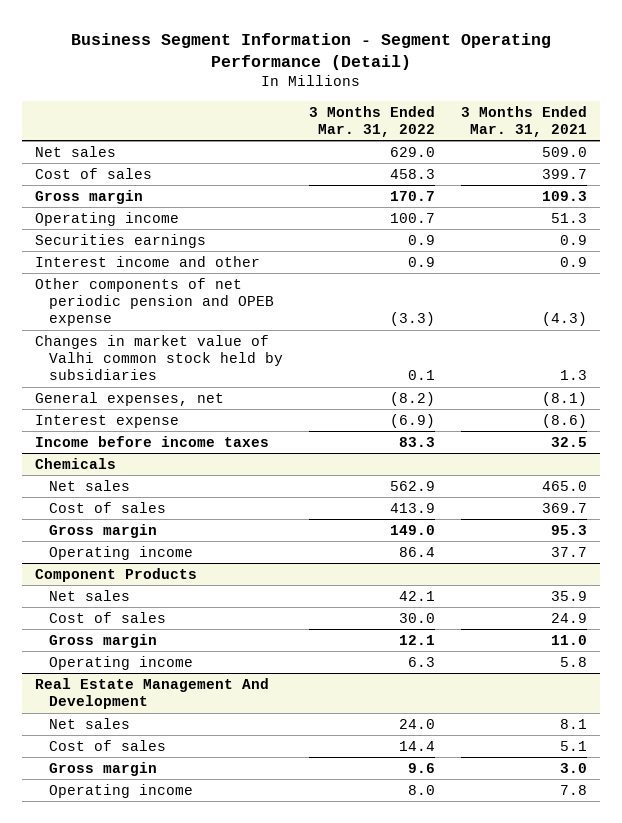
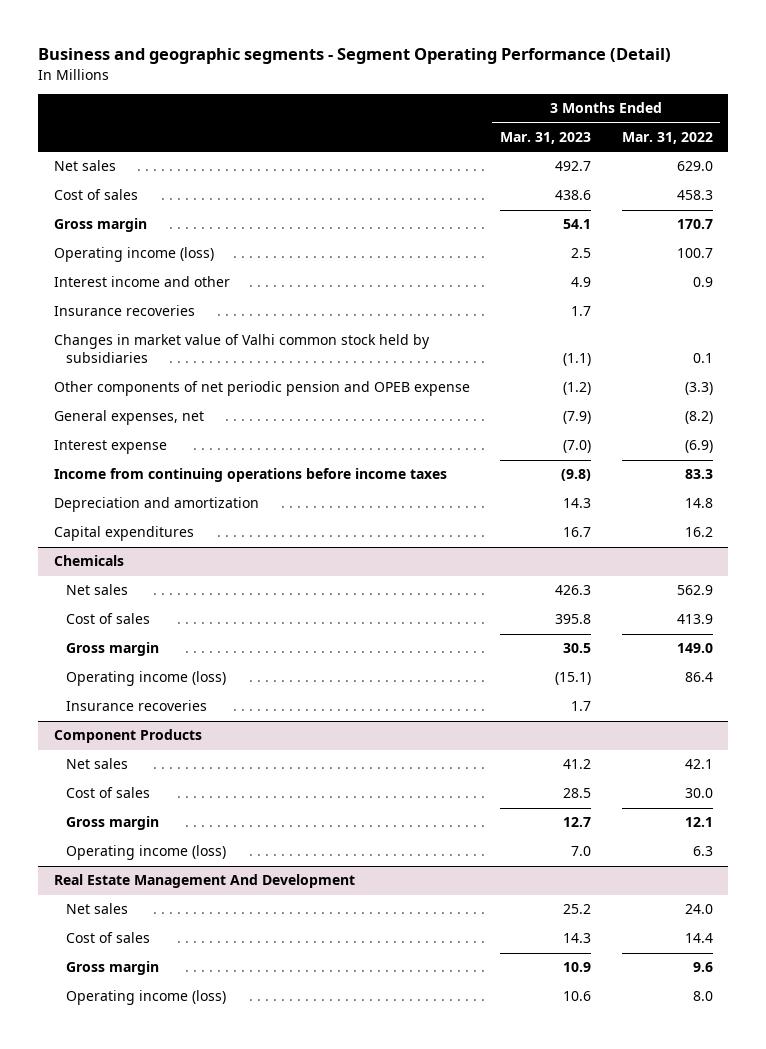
[70,32,551,70] Business Segment Information - Segment Operating Performance (Detail) -> [38,48,672,65] Business and geographic segments - Segment Operating Performance (Detail)
[460,105,587,137] 3 Months Ended Mar. 31, 2021 -> none
none -> [500,131,592,144] Mar. 31, 2023
[35,233,207,248] Securities earnings -> none
[35,211,180,226] Operating income -> [53,247,214,263] Operating income (loss)
none -> [53,305,195,317] Insurance recoveries
[35,277,275,327] Other components of net periodic pension and OPEB expense -> [53,381,470,397] Other components of net periodic pension and OPEB expense
[35,435,270,447] Income before income taxes -> [53,468,447,483] Income from continuing operations before income taxes
none -> [53,497,259,513] Depreciation and amortization
none -> [53,526,194,542] Capital expenditures
[49,545,194,560] Operating income -> [65,671,226,687] Operating income (loss)
none -> [65,700,207,712] Insurance recoveries
[49,655,194,670] Operating income -> [65,845,226,861] Operating income (loss)
[49,783,194,798] Operating income -> [65,990,226,1006] Operating income (loss)

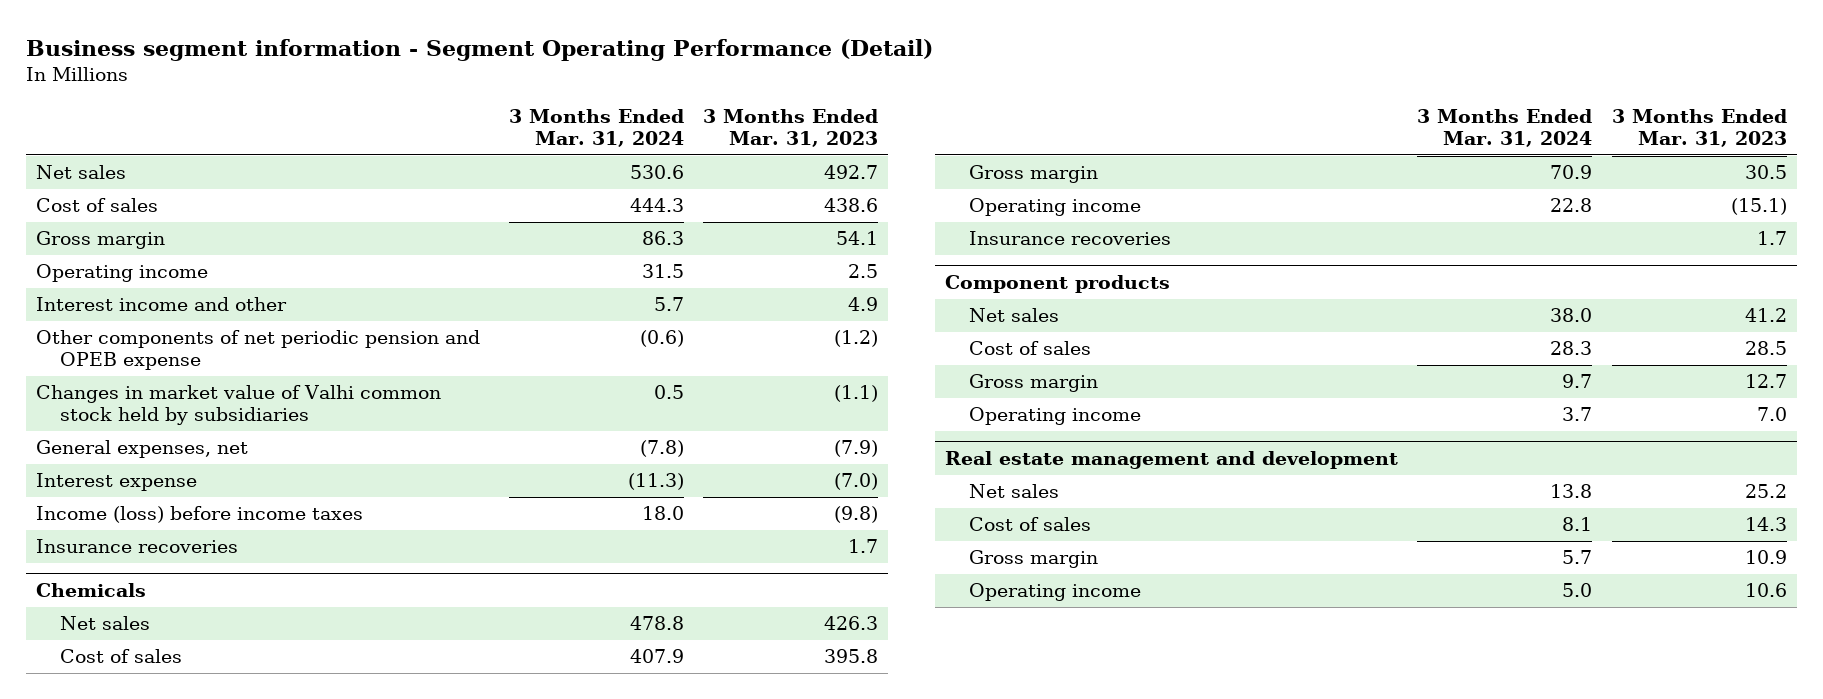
[38,48,672,65] Business and geographic segments - Segment Operating Performance (Detail) -> [26,38,934,61] Business segment information - Segment Operating Performance (Detail)
[621,131,713,144] Mar. 31, 2022 -> none
none -> [508,109,684,148] 3 Months Ended Mar. 31, 2024
[53,247,214,263] Operating income (loss) -> [36,264,209,283] Operating income
[53,334,430,364] Changes in market value of Valhi common stock held by subsidiaries -> [36,385,442,426] Changes in market value of Valhi common stock held by subsidiaries
[53,497,259,513] Depreciation and amortization -> none
[53,526,194,542] Capital expenditures -> none
[53,468,447,483] Income from continuing operations before income taxes -> [36,506,364,524] Income (loss) before income taxes
[53,305,195,317] Insurance recoveries -> [36,539,239,554] Insurance recoveries
[65,671,226,687] Operating income (loss) -> [968,198,1141,217] Operating income
[53,729,202,744] Component Products -> [944,275,1170,294] Component products
[65,845,226,861] Operating income (loss) -> [968,407,1141,426] Operating income
[53,874,355,889] Real Estate Management And Development -> [944,451,1398,470] Real estate management and development
[65,990,226,1006] Operating income (loss) -> [968,583,1141,602] Operating income

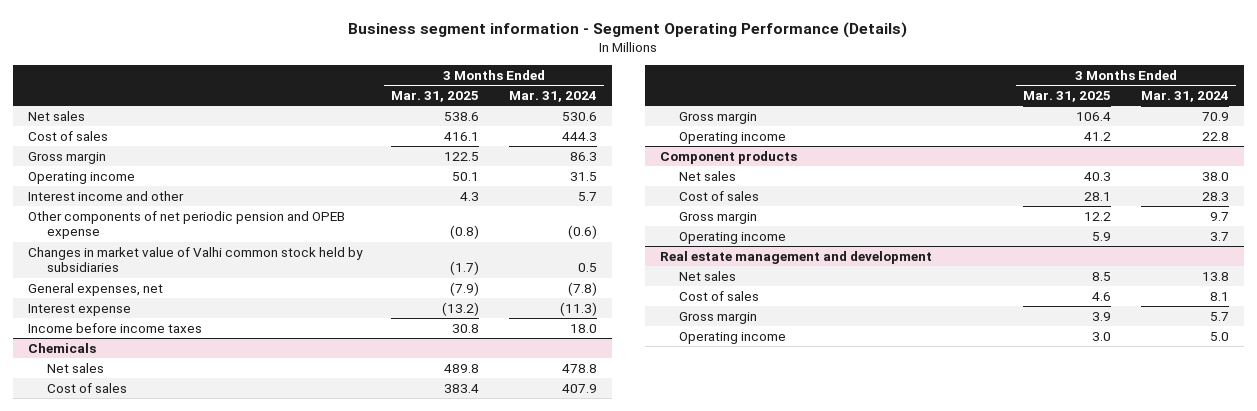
[26,38,934,61] Business segment information - Segment Operating Performance (Detail) -> [348,21,908,38] Business segment information - Segment Operating Performance (Details)
[703,109,879,148] 3 Months Ended Mar. 31, 2023 -> none
none -> [391,90,480,102] Mar. 31, 2025
[36,539,239,554] Insurance recoveries -> none
[36,506,364,524] Income (loss) before income taxes -> [27,322,202,333] Income before income taxes
[968,231,1171,246] Insurance recoveries -> none

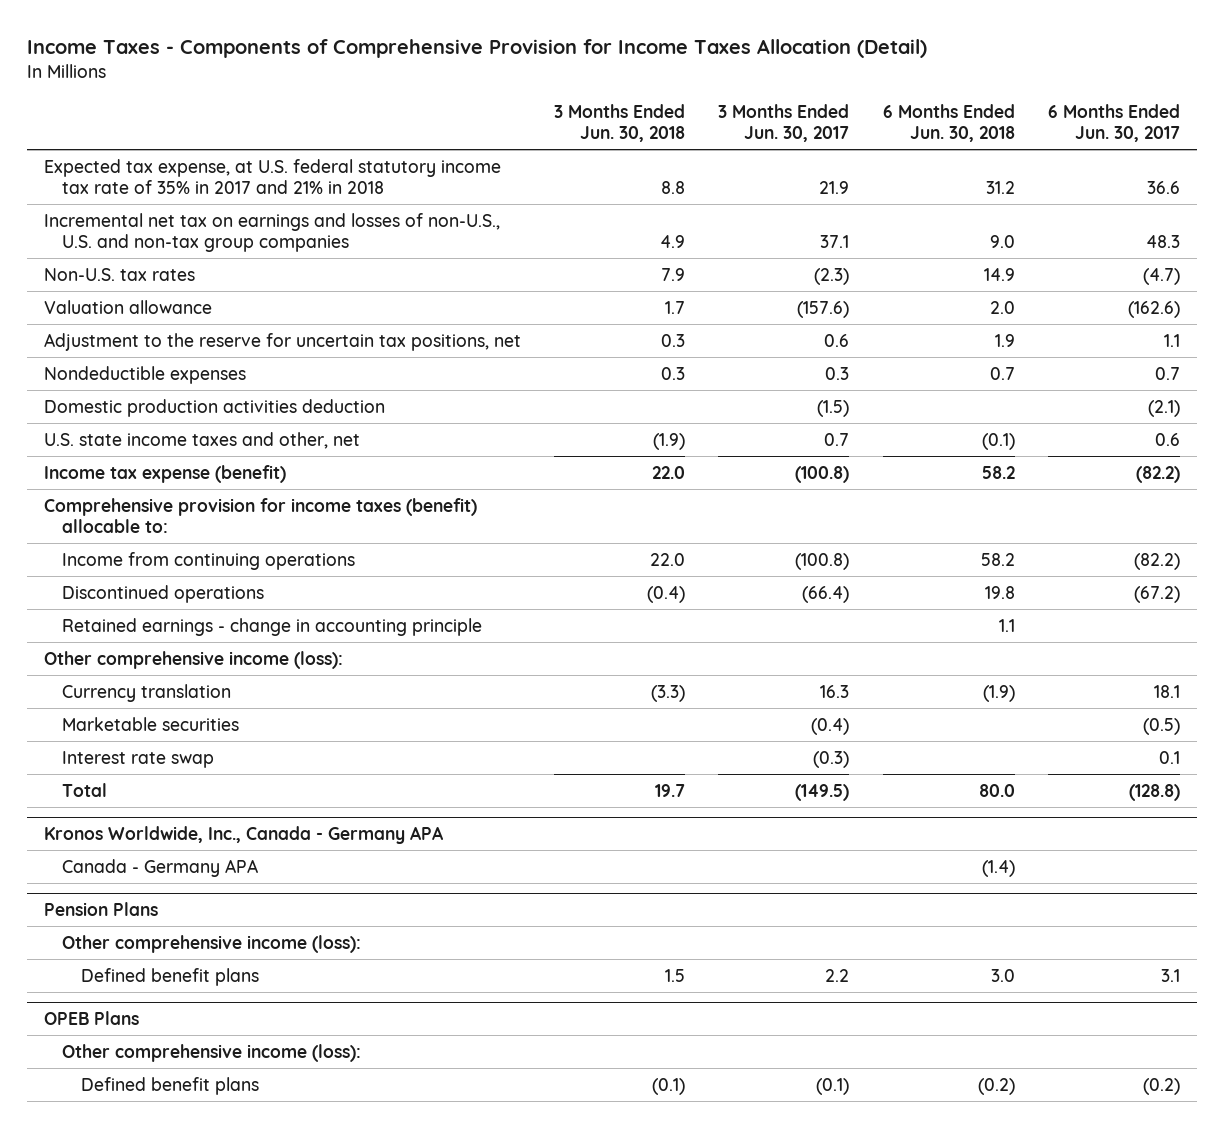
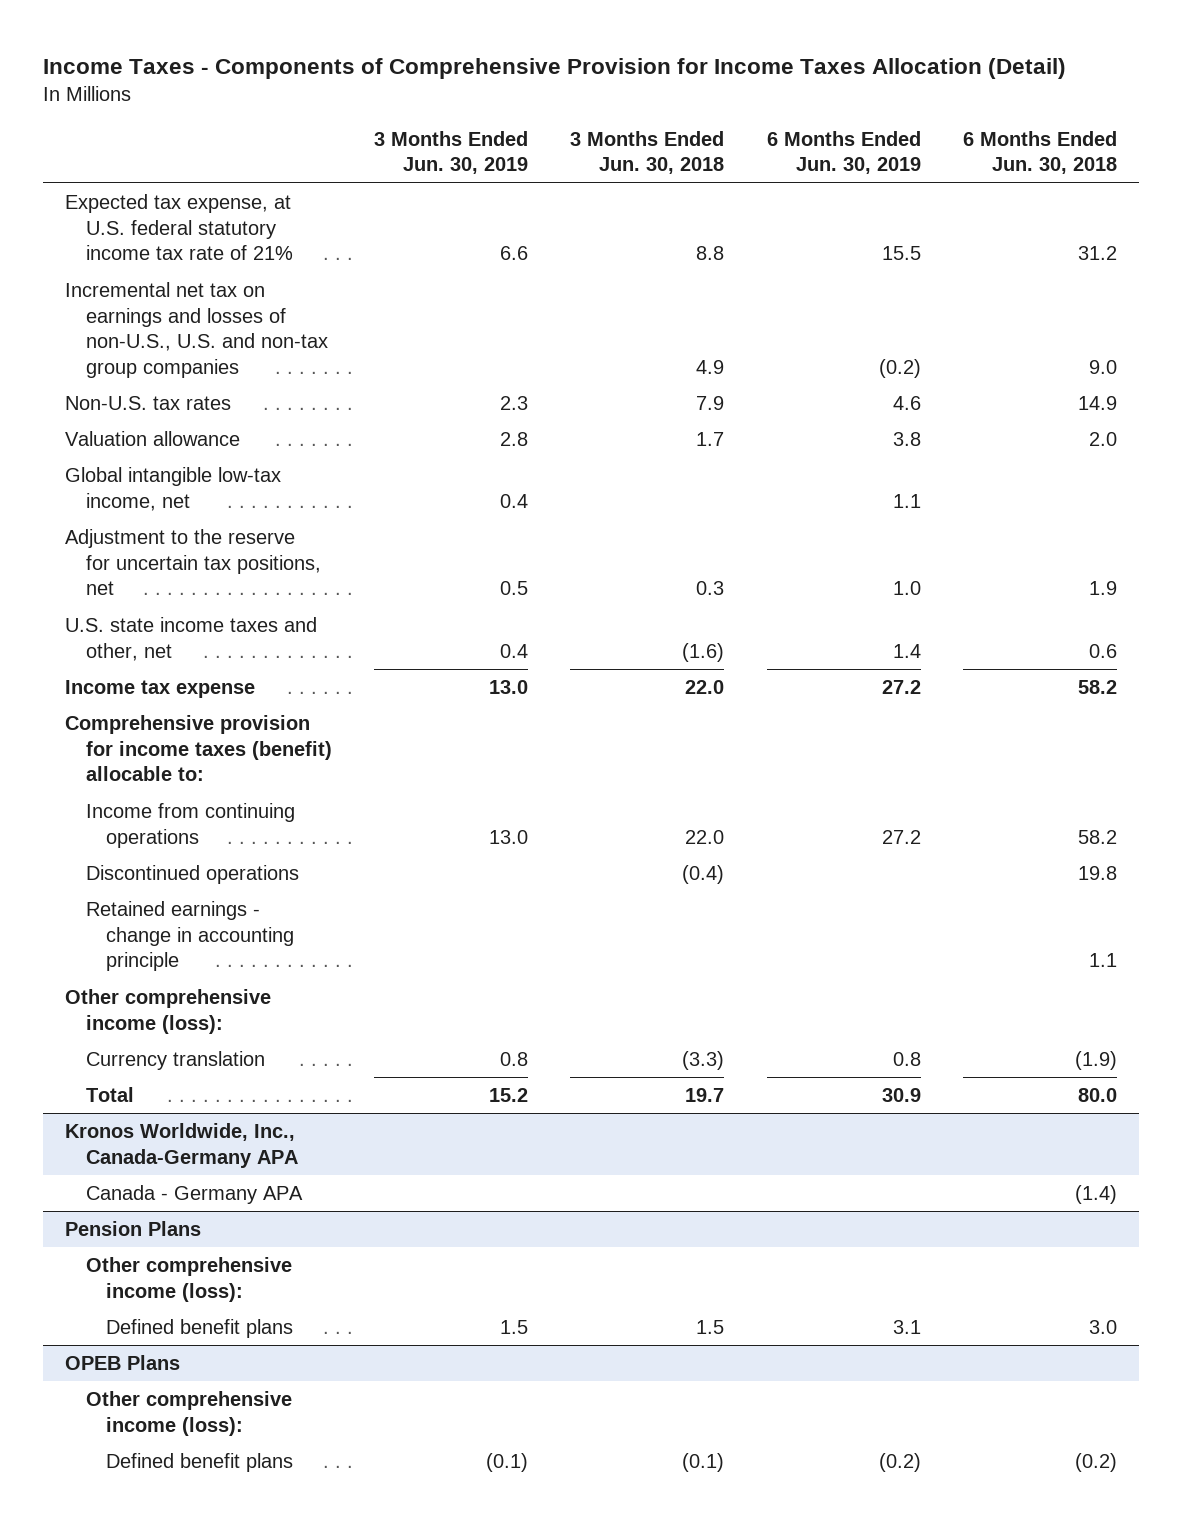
[718,103,850,143] 3 Months Ended Jun. 30, 2017 -> none
[1047,103,1180,143] 6 Months Ended Jun. 30, 2017 -> none
none -> [374,130,529,175] 3 Months Ended Jun. 30, 2019
none -> [766,130,921,175] 6 Months Ended Jun. 30, 2019
[43,158,501,195] Expected tax expense, at U.S. federal statutory income tax rate of 35% in 2017 and 21% in 2018 -> [64,194,293,261] Expected tax expense, at U.S. federal statutory income tax rate of 21%
none -> [64,467,281,511] Global intangible low-tax income, net
[43,365,246,384] Nondeductible expenses -> none
[43,398,385,417] Domestic production activities deduction -> none
[652,432,685,450] (1.9) -> [682,642,725,662] (1.6)
[981,432,1015,450] (0.1) -> [1089,643,1118,658] 0.6
[43,464,286,483] Income tax expense (benefit) -> [64,680,255,699] Income tax expense
[62,716,240,731] Marketable securities -> none
[62,750,215,768] Interest rate swap -> none
[43,826,443,845] Kronos Worldwide, Inc., Canada - Germany APA -> [64,1123,298,1168] Kronos Worldwide, Inc., Canada-Germany APA

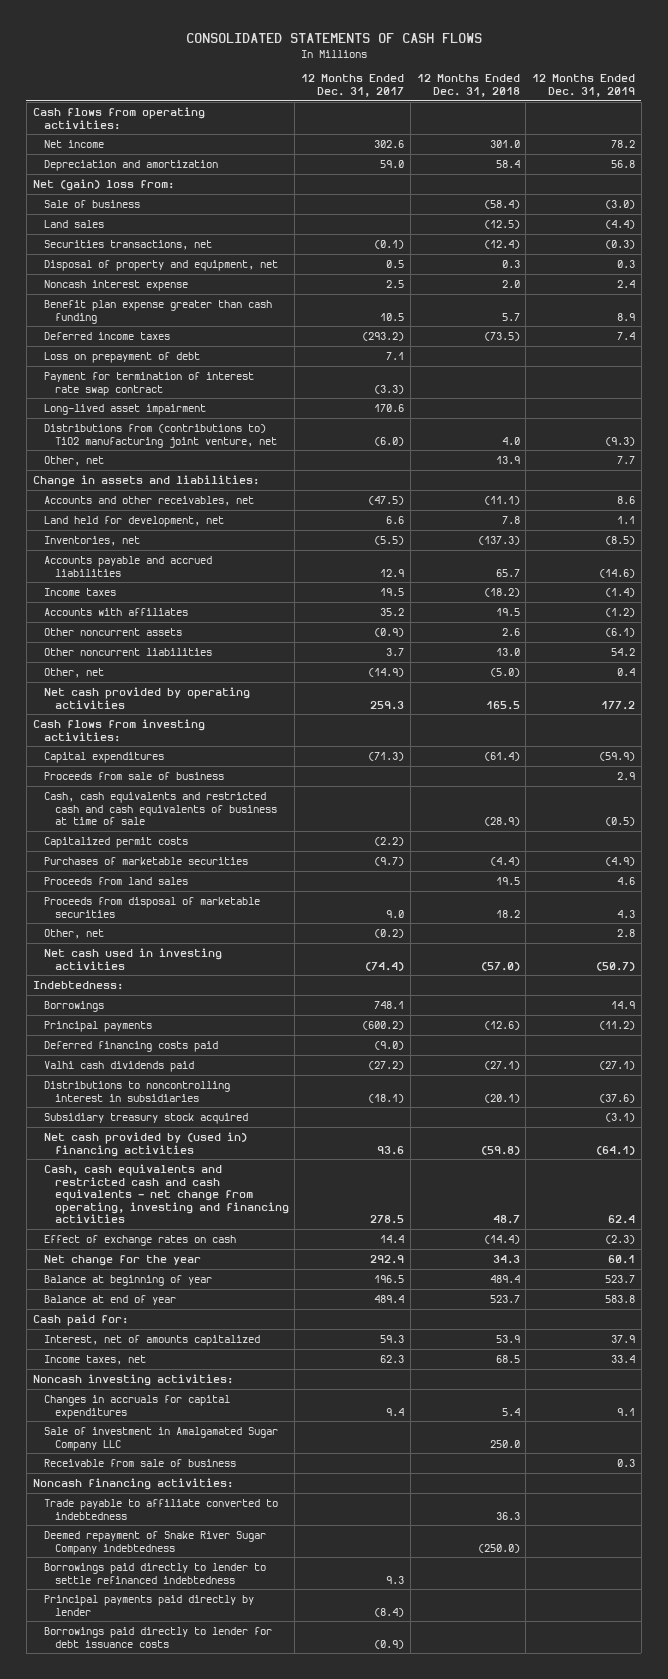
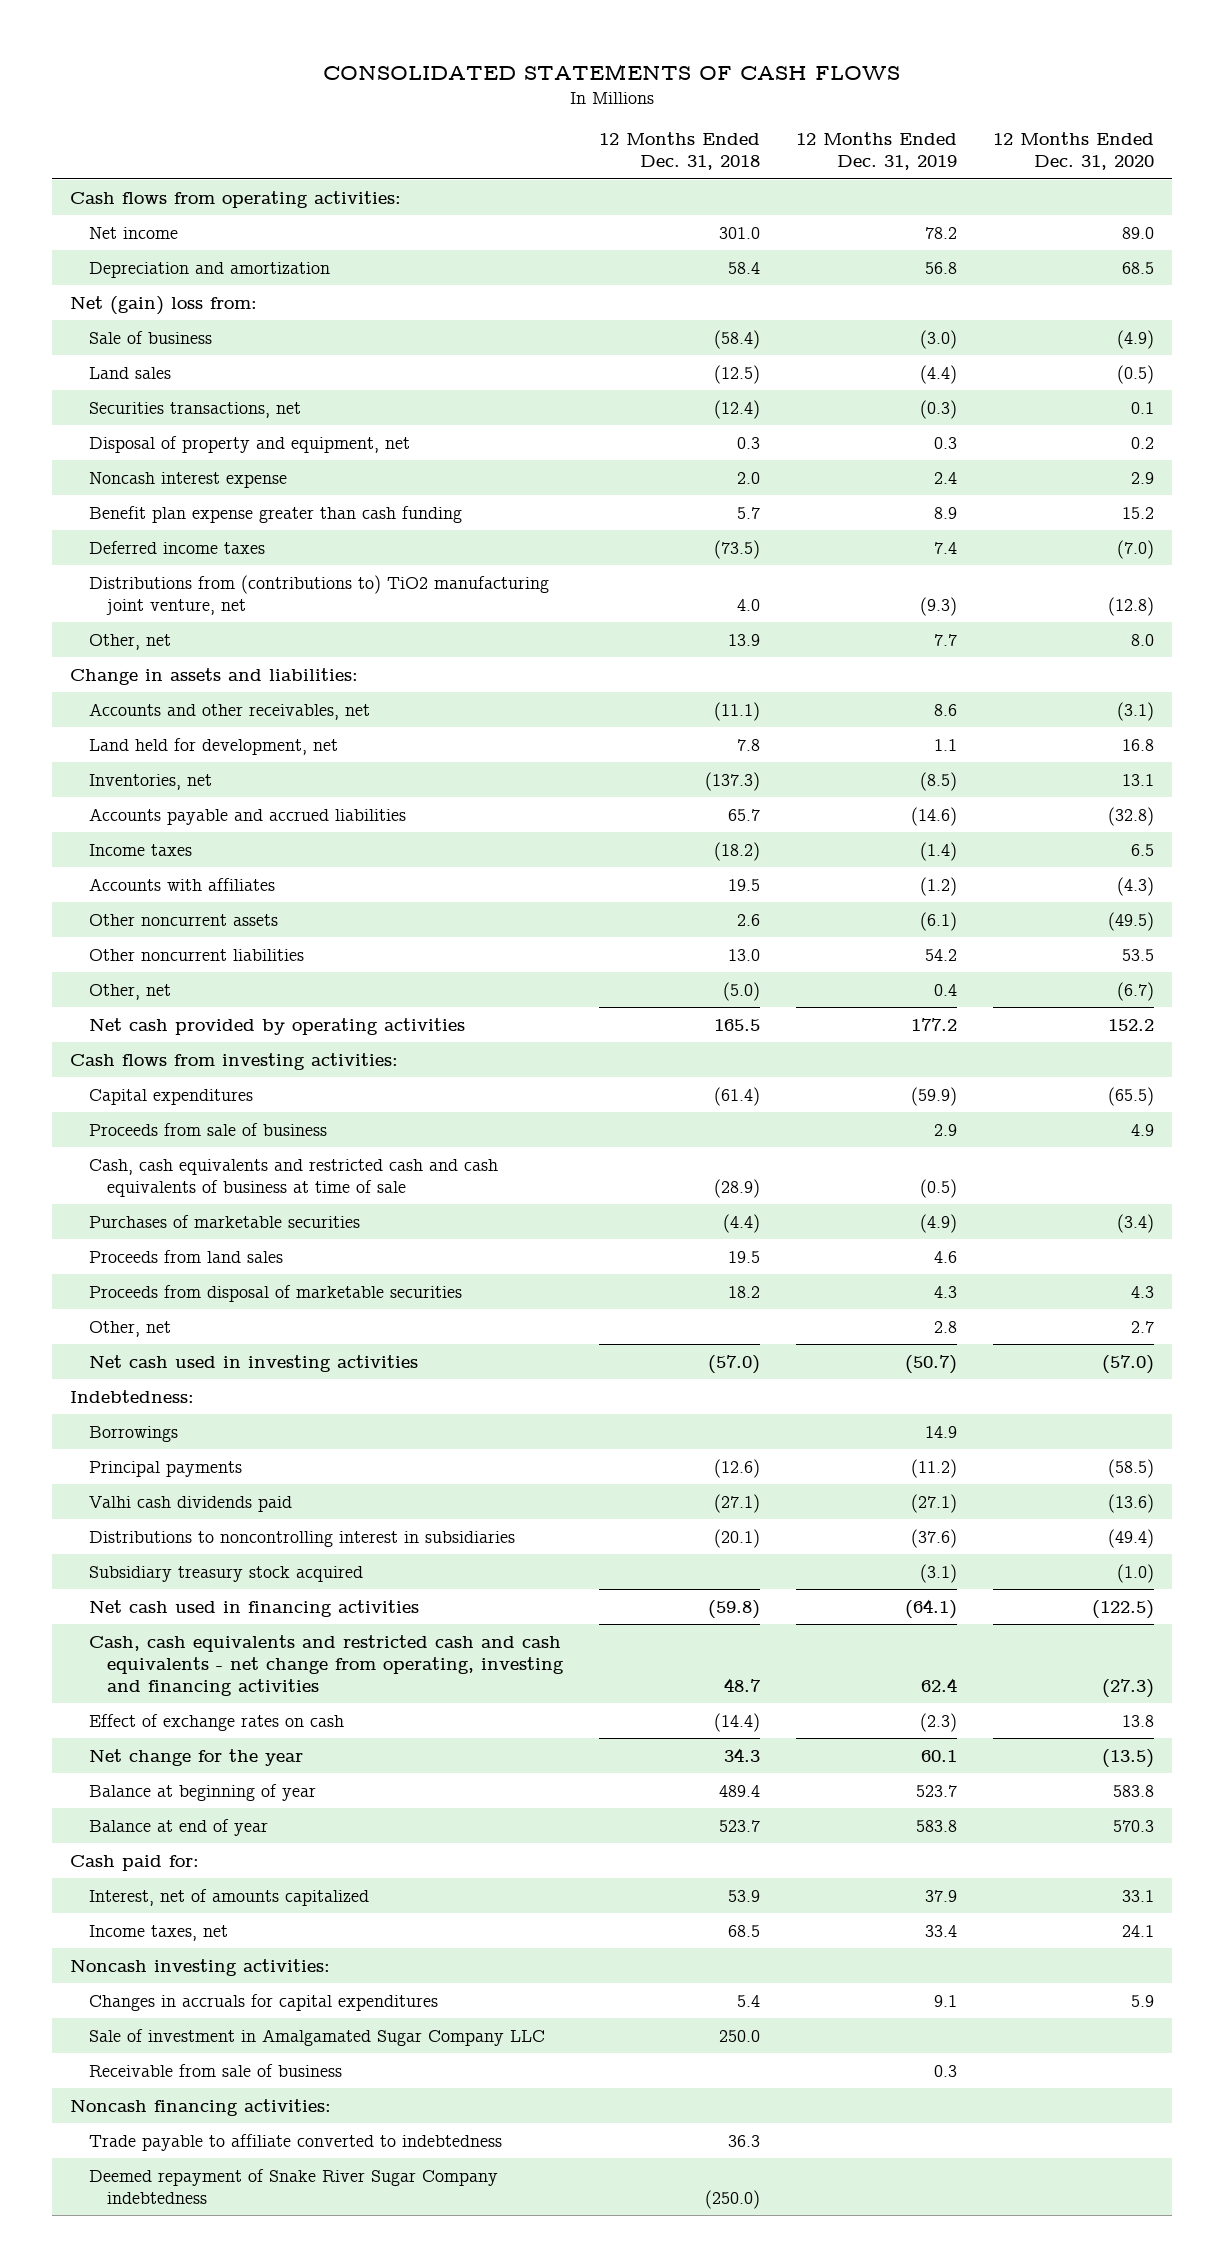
[301,74,405,97] 12 Months Ended Dec. 31, 2017 -> none
none -> [992,132,1154,171] 12 Months Ended Dec. 31, 2020
[43,352,200,364] Loss on prepayment of debt -> none
[43,372,254,396] Payment for termination of interest rate swap contract -> none
[43,404,206,416] Long-lived asset impairment -> none
[43,837,188,849] Capitalized permit costs -> none
[43,1041,218,1053] Deferred financing costs paid -> none
[43,1132,247,1157] Net cash provided by (used in) financing activities -> [88,1599,419,1617] Net cash used in financing activities
[43,1563,266,1584] Borrowings paid directly to lender to settle refinanced indebtedness -> none
[43,1595,254,1616] Principal payments paid directly by lender -> none
[43,1627,272,1648] Borrowings paid directly to lender for debt issuance costs -> none

